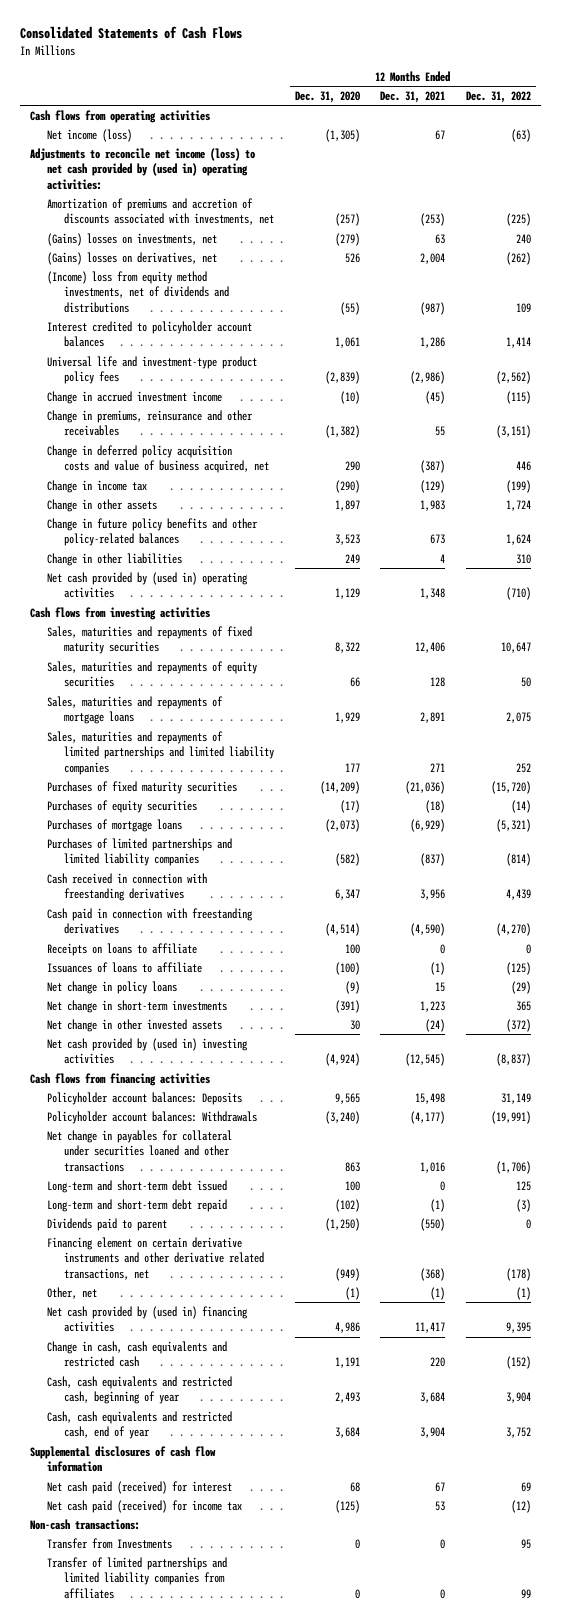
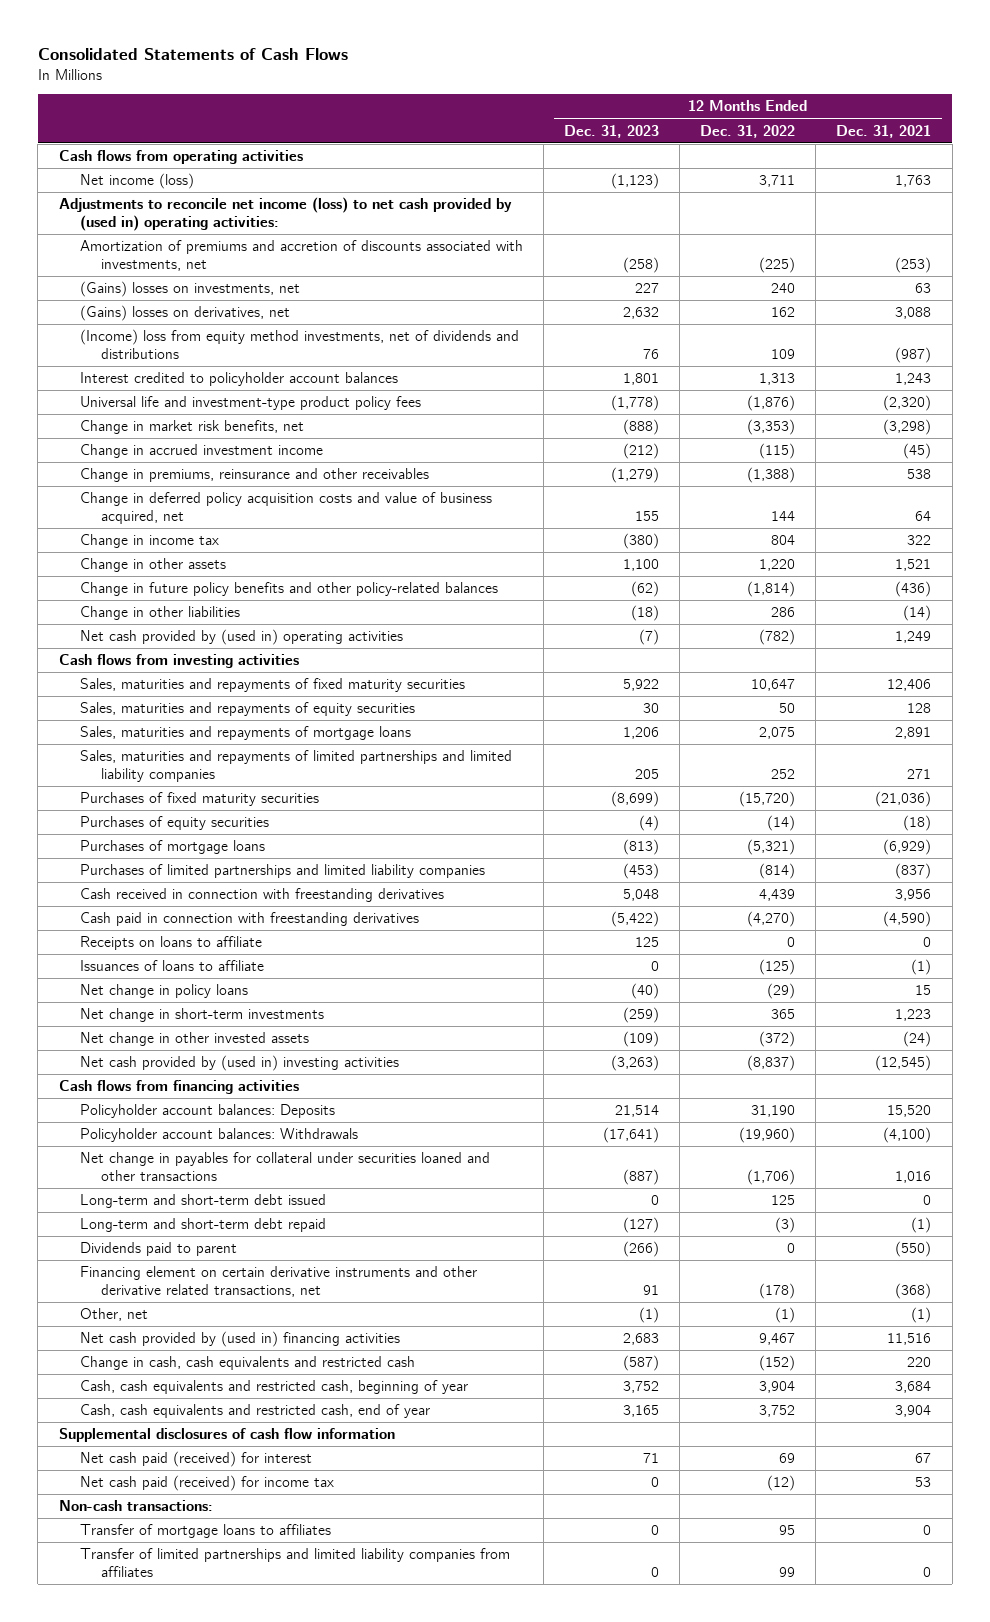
[294,91,360,104] Dec. 31, 2020 -> none
none -> [563,124,659,138] Dec. 31, 2023
[435,129,446,140] 67 -> [895,175,932,188] 1,763
[510,128,531,142] (63) -> [759,175,796,188] 3,711
[420,252,446,264] 2,004 -> [895,307,932,320] 3,088
[505,251,531,265] (262) -> [771,307,796,318] 162
[420,337,446,349] 1,286 -> [895,373,932,386] 1,243
[505,337,531,349] 1,414 -> [759,373,796,386] 1,313
[410,371,446,385] (2,986) -> [883,395,932,412] (2,320)
[495,371,531,385] (2,562) -> [747,395,796,412] (1,876)
none -> [79,420,304,435] Change in market risk benefits, net
[435,426,446,437] 55 -> [907,469,932,480] 538
[495,425,531,439] (3,151) -> [747,467,796,484] (1,388)
[420,460,446,474] (387) -> [915,510,932,521] 64
[515,461,531,472] 446 -> [771,510,796,521] 144
[420,479,446,493] (129) -> [907,535,932,546] 322
[505,479,531,493] (199) -> [771,535,796,546] 804
[420,499,446,511] 1,983 -> [895,559,932,572] 1,521
[505,499,531,511] 1,724 -> [759,559,796,572] 1,220
[430,534,446,545] 673 -> [895,581,932,598] (436)
[505,534,531,546] 1,624 -> [747,581,796,598] (1,814)
[440,553,446,563] 4 -> [903,605,932,622] (14)
[515,553,531,564] 310 -> [771,607,796,618] 286
[420,588,446,600] 1,348 -> [895,631,932,644] 1,249
[505,587,531,601] (710) -> [759,629,796,646] (782)
[415,1092,446,1104] 15,498 -> [887,1105,932,1118] 15,520
[500,1092,531,1104] 31,149 -> [751,1105,796,1118] 31,190
[410,1110,446,1124] (4,177) -> [883,1127,932,1144] (4,100)
[490,1110,531,1124] (19,991) -> [739,1127,796,1144] (19,960)
[415,1322,446,1334] 11,417 -> [887,1333,932,1346] 11,516
[505,1322,531,1334] 9,395 -> [759,1333,796,1346] 9,467
[46,1537,172,1549] Transfer from Investments -> [79,1524,331,1539] Transfer of mortgage loans to affiliates

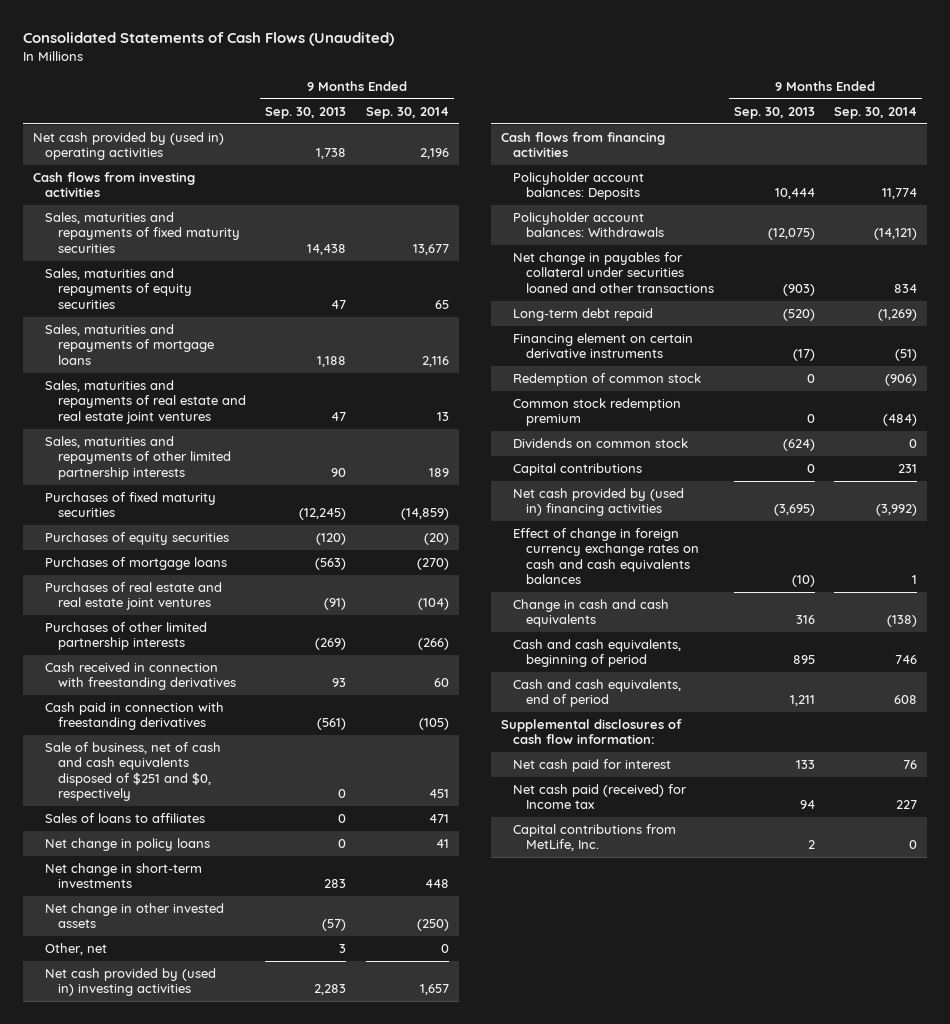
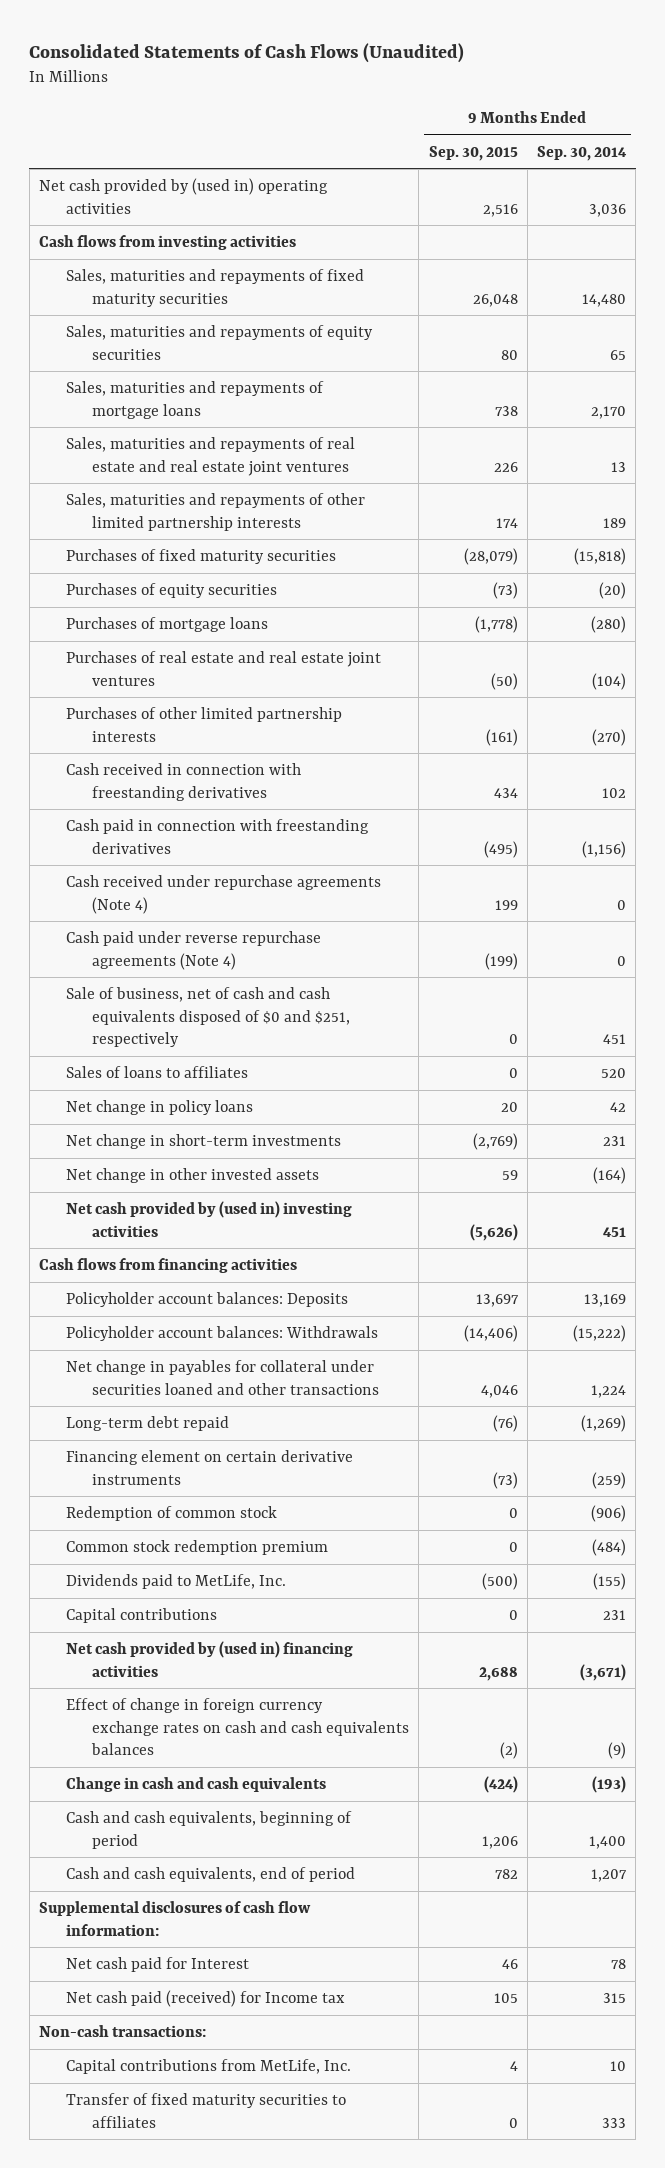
[265,106,347,119] Sep. 30, 2013 -> none
none -> [428,145,518,161] Sep. 30, 2015
[419,148,449,160] 2,196 -> [588,203,626,217] 3,036
[412,243,449,255] 13,677 -> [581,293,626,307] 14,480
[421,355,449,367] 2,116 -> [590,405,626,419] 2,170
[400,508,449,521] (14,859) -> [573,548,626,566] (15,818)
[416,558,449,571] (270) -> [590,616,626,634] (280)
[45,943,108,956] Other, net -> none
[417,638,449,651] (266) -> [591,728,626,746] (270)
[433,678,449,688] 60 -> [601,787,626,798] 102
[418,718,449,731] (105) -> [581,840,626,858] (1,156)
none -> [65,875,381,914] Cash received under repurchase agreements (Note 4)
none -> [65,931,321,970] Cash paid under reverse repurchase agreements (Note 4)
[45,742,222,802] Sale of business, net of cash and cash equivalents disposed of $251 and $0, respectively -> [65,987,351,1048] Sale of business, net of cash and cash equivalents disposed of $0 and $251, respectively
[428,814,449,824] 471 -> [600,1068,626,1079] 520
[435,839,449,849] 41 -> [609,1102,626,1113] 42
[424,879,449,889] 448 -> [602,1136,626,1147] 231
[416,919,449,932] (250) -> [592,1167,626,1185] (164)
[419,984,449,996] 1,657 -> [602,1226,626,1237] 451
[882,188,918,200] 11,774 -> [583,1294,626,1308] 13,169
[874,228,918,241] (14,121) -> [572,1325,626,1343] (15,222)
[894,283,918,293] 834 -> [590,1384,626,1398] 1,224
[895,349,918,362] (51) -> [591,1471,626,1489] (259)
[513,438,689,449] Dividends on common stock -> none
none -> [65,1574,286,1590] Dividends paid to MetLife, Inc.
[876,504,918,517] (3,992) -> [579,1663,626,1681] (3,671)
[912,575,918,585] 1 -> [607,1742,626,1760] (9)
[887,615,918,628] (138) -> [591,1776,626,1794] (193)
[895,655,918,665] 746 -> [588,1835,626,1849] 1,400
[894,695,918,705] 608 -> [590,1869,627,1883] 1,207
[513,759,672,773] Net cash paid for interest -> [65,1957,249,1973] Net cash paid for Interest
[903,760,918,770] 76 -> [610,1959,626,1970] 78
[896,800,918,810] 227 -> [602,1993,626,2004] 315
none -> [39,2025,207,2038] Non-cash transactions:
[909,840,918,850] 0 -> [609,2061,626,2072] 10
none -> [65,2093,346,2128] Transfer of fixed maturity securities to affiliates

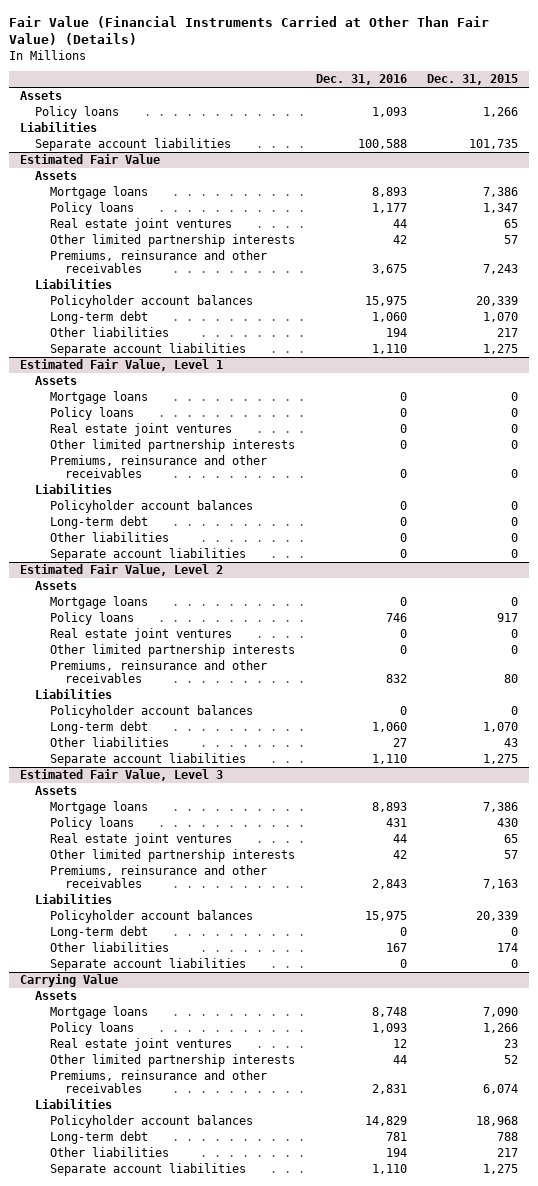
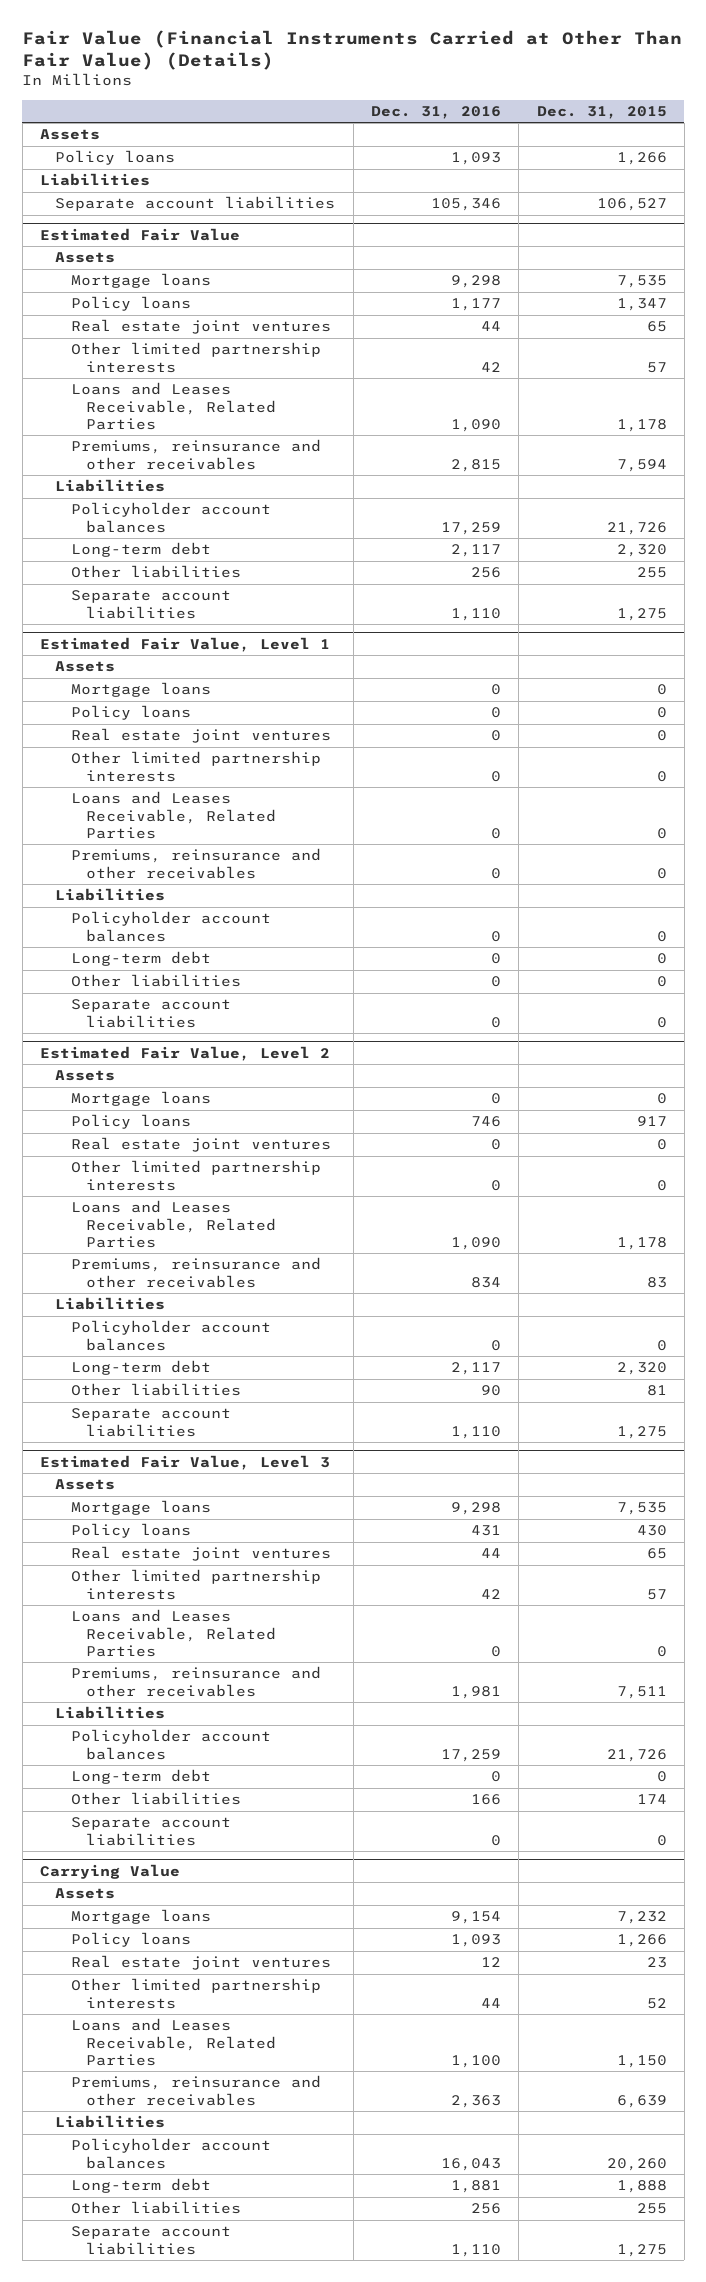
[357,139,407,150] 100,588 -> [430,198,501,212] 105,346
[469,139,519,150] 101,735 -> [596,198,667,212] 106,527
[371,187,407,198] 8,893 -> [450,275,501,289] 9,298
[483,187,519,198] 7,386 -> [616,275,667,289] 7,535
none -> [70,382,276,430] Loans and Leases Receivable, Related Parties
[371,264,407,275] 3,675 -> [450,458,501,472] 2,815
[483,264,519,275] 7,243 -> [616,458,667,472] 7,594
[364,296,407,307] 15,975 -> [440,521,501,535] 17,259
[476,296,519,307] 20,339 -> [606,521,667,535] 21,726
[371,312,407,323] 1,060 -> [450,544,501,558] 2,117
[483,312,519,323] 1,070 -> [616,544,667,558] 2,320
[385,328,407,338] 194 -> [470,567,501,579] 256
[497,328,519,338] 217 -> [636,567,667,579] 255
none -> [70,791,276,839] Loans and Leases Receivable, Related Parties
none -> [70,1200,276,1248] Loans and Leases Receivable, Related Parties
[385,674,407,684] 832 -> [470,1276,501,1288] 834
[504,674,519,684] 80 -> [646,1276,667,1288] 83
[371,722,407,733] 1,060 -> [450,1362,501,1376] 2,117
[483,722,519,733] 1,070 -> [616,1362,667,1376] 2,320
[392,738,407,748] 27 -> [480,1385,501,1397] 90
[504,738,519,748] 43 -> [646,1385,667,1397] 81
[371,802,407,813] 8,893 -> [450,1502,501,1516] 9,298
[483,802,519,813] 7,386 -> [616,1502,667,1516] 7,535
none -> [70,1609,276,1657] Loans and Leases Receivable, Related Parties
[371,879,407,890] 2,843 -> [450,1685,501,1699] 1,981
[483,879,519,890] 7,163 -> [616,1685,667,1699] 7,511
[364,911,407,922] 15,975 -> [440,1748,501,1762] 17,259
[476,911,519,922] 20,339 -> [606,1748,667,1762] 21,726
[385,943,407,953] 167 -> [470,1794,501,1806] 166
[371,1007,407,1018] 8,748 -> [450,1911,501,1925] 9,154
[483,1007,519,1018] 7,090 -> [616,1911,667,1925] 7,232
none -> [70,2018,276,2066] Loans and Leases Receivable, Related Parties
[371,1084,407,1095] 2,831 -> [450,2094,501,2108] 2,363
[483,1084,519,1095] 6,074 -> [616,2094,667,2108] 6,639
[364,1116,407,1127] 14,829 -> [440,2157,501,2171] 16,043
[476,1116,519,1127] 18,968 -> [606,2157,667,2171] 20,260
[385,1132,407,1142] 781 -> [450,2180,501,2194] 1,881
[497,1132,519,1142] 788 -> [616,2180,667,2194] 1,888
[385,1148,407,1158] 194 -> [470,2203,501,2215] 256
[497,1148,519,1158] 217 -> [636,2203,667,2215] 255

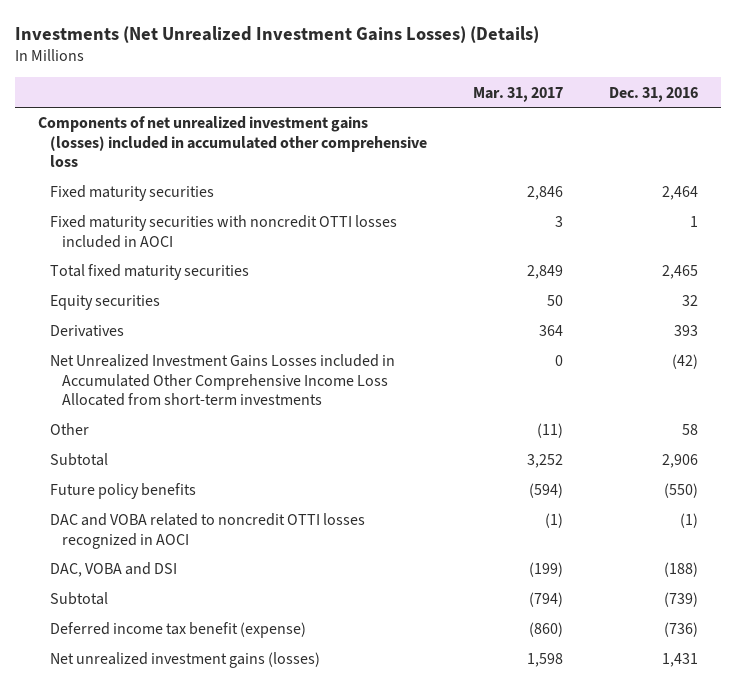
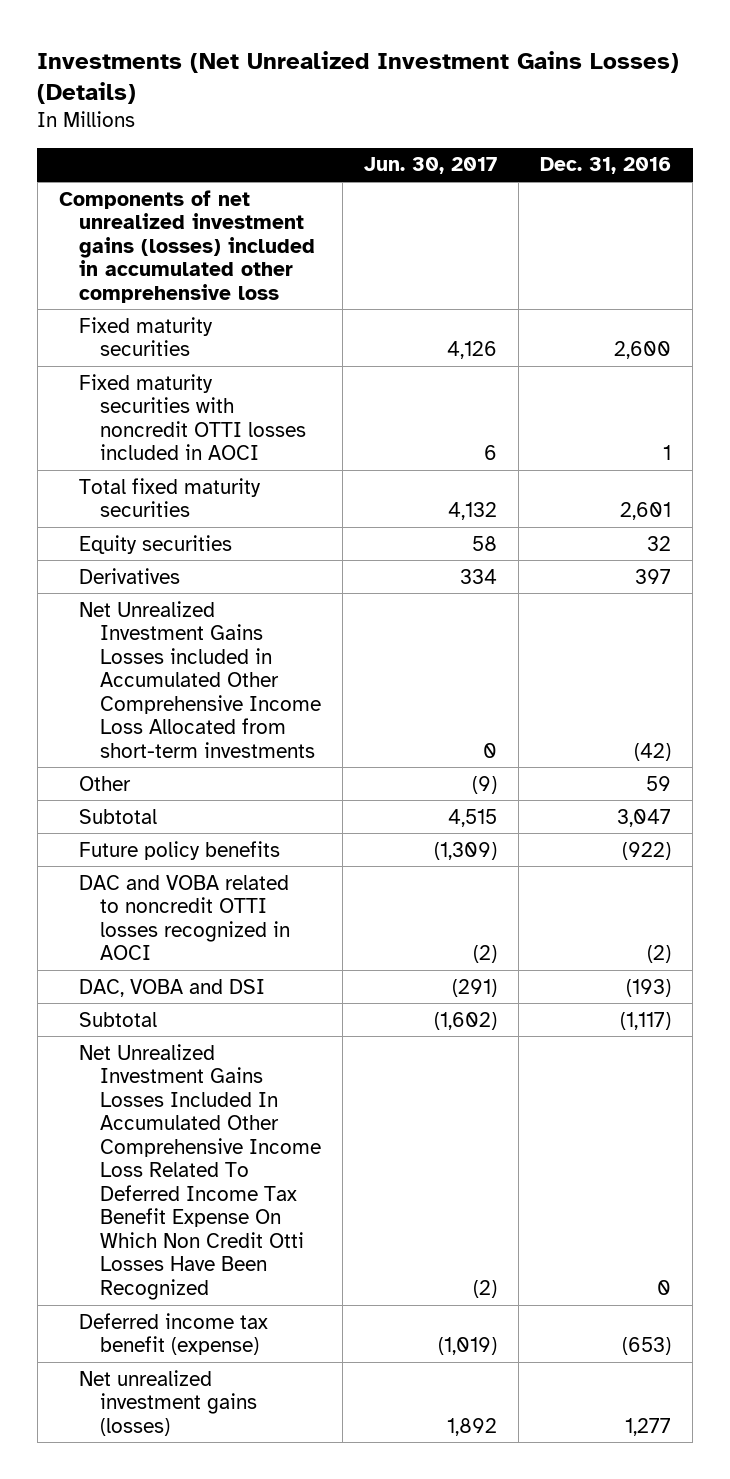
[472,86,563,102] Mar. 31, 2017 -> none
none -> [364,157,498,175] Jun. 30, 2017
[661,186,698,201] 2,464 -> [614,341,672,360] 2,600
[661,265,698,280] 2,465 -> [620,502,672,521] 2,601
[673,325,698,337] 393 -> [635,568,672,584] 397
[681,424,698,436] 58 -> [646,775,672,791] 59
[661,454,698,469] 2,906 -> [617,808,672,827] 3,047
[663,483,698,499] (550) -> [622,841,672,860] (922)
[679,513,698,529] (1) -> [647,945,672,964] (2)
[663,562,698,578] (188) -> [626,978,672,997] (193)
[663,592,698,608] (739) -> [620,1011,672,1030] (1,117)
none -> [79,1043,322,1300] Net Unrealized Investment Gains Losses Included In Accumulated Other Comprehensive Income Loss Related To Deferred Income Tax Benefit Expense On Which Non Credit Otti Losses Have Been Recognized
[663,622,698,638] (736) -> [622,1337,672,1356] (653)
[661,653,698,668] 1,431 -> [625,1417,672,1436] 1,277

